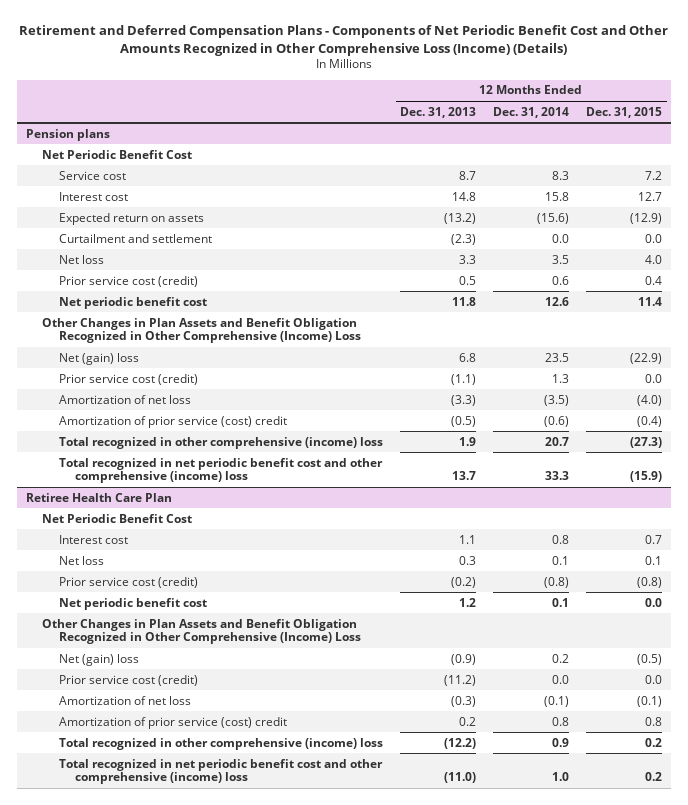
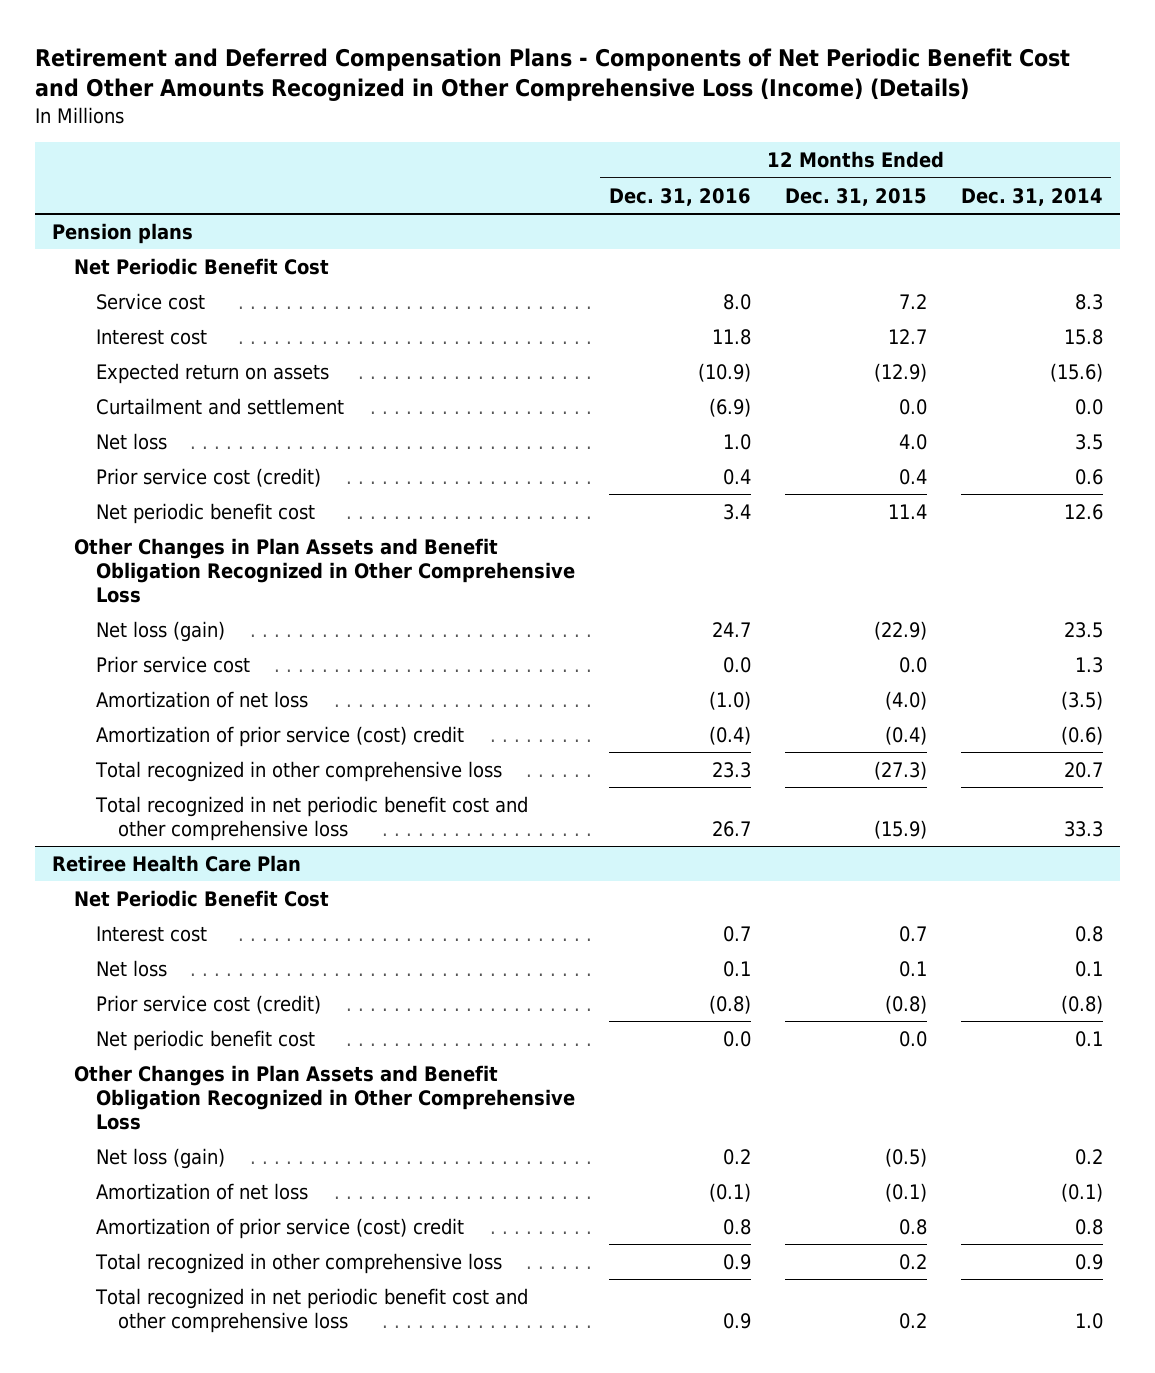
[399,106,476,118] Dec. 31, 2013 -> none
none -> [608,187,751,206] Dec. 31, 2016
[42,317,361,344] Other Changes in Plan Assets and Benefit Obligation Recognized in Other Comprehensive (Income) Loss -> [74,537,576,603] Other Changes in Plan Assets and Benefit Obligation Recognized in Other Comprehensive Loss
[58,352,139,365] Net (gain) loss -> [96,620,226,642] Net loss (gain)
[58,373,198,385] Prior service cost (credit) -> [96,655,251,673] Prior service cost
[58,436,383,449] Total recognized in other comprehensive (income) loss -> [95,760,503,782] Total recognized in other comprehensive loss
[58,457,383,484] Total recognized in net periodic benefit cost and other comprehensive (income) loss -> [95,795,529,841] Total recognized in net periodic benefit cost and other comprehensive loss
[58,674,198,686] Prior service cost (credit) -> none
[42,618,361,645] Other Changes in Plan Assets and Benefit Obligation Recognized in Other Comprehensive (Income) Loss -> [74,1064,576,1130] Other Changes in Plan Assets and Benefit Obligation Recognized in Other Comprehensive Loss
[58,653,139,666] Net (gain) loss -> [96,1147,226,1169] Net loss (gain)
[58,737,383,750] Total recognized in other comprehensive (income) loss -> [95,1252,503,1274] Total recognized in other comprehensive loss
[58,758,383,785] Total recognized in net periodic benefit cost and other comprehensive (income) loss -> [95,1287,529,1333] Total recognized in net periodic benefit cost and other comprehensive loss

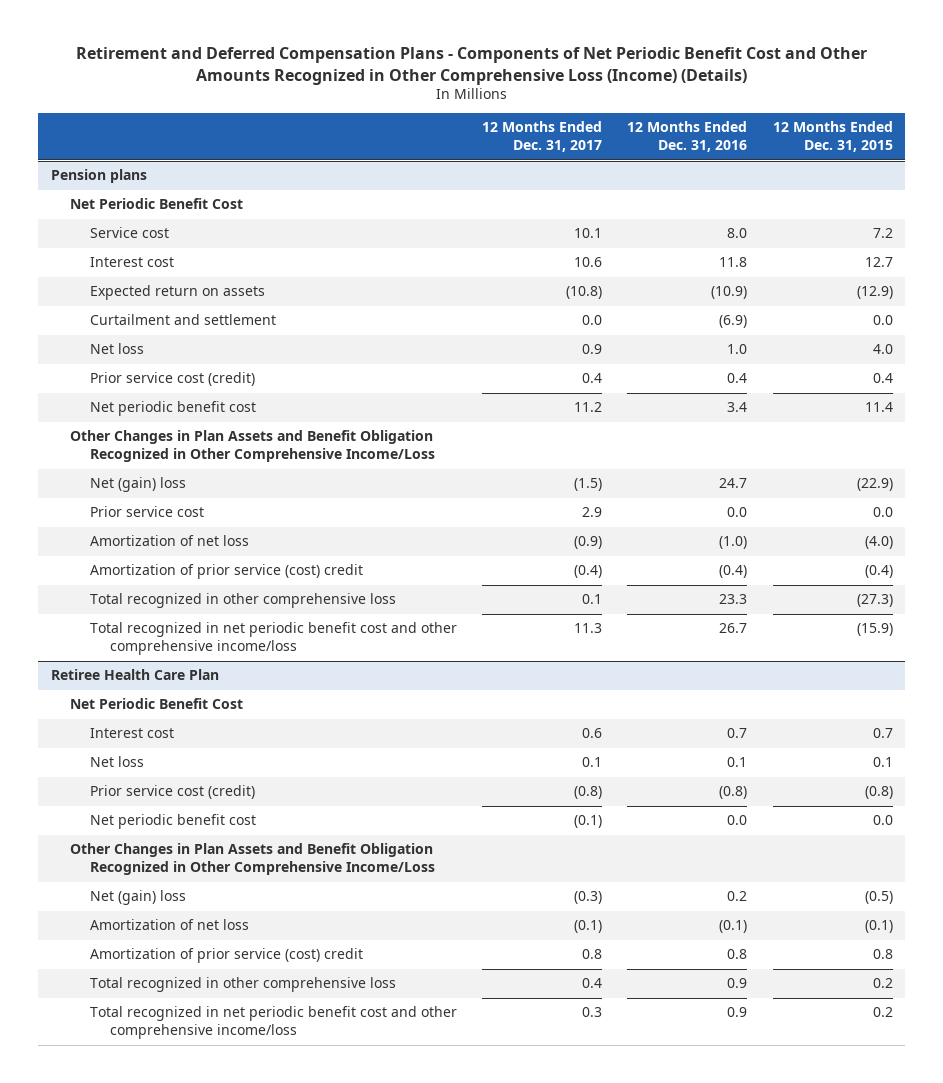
[960,187,1103,206] Dec. 31, 2014 -> none
none -> [482,121,603,153] 12 Months Ended Dec. 31, 2017
[74,537,576,603] Other Changes in Plan Assets and Benefit Obligation Recognized in Other Comprehensive Loss -> [70,430,435,463] Other Changes in Plan Assets and Benefit Obligation Recognized in Other Comprehensive Income/Loss
[96,620,226,642] Net loss (gain) -> [89,477,186,493] Net (gain) loss
[95,795,529,841] Total recognized in net periodic benefit cost and other comprehensive loss -> [89,622,457,656] Total recognized in net periodic benefit cost and other comprehensive income/loss
[74,1064,576,1130] Other Changes in Plan Assets and Benefit Obligation Recognized in Other Comprehensive Loss -> [70,843,435,876] Other Changes in Plan Assets and Benefit Obligation Recognized in Other Comprehensive Income/Loss
[96,1147,226,1169] Net loss (gain) -> [89,890,186,906] Net (gain) loss
[95,1287,529,1333] Total recognized in net periodic benefit cost and other comprehensive loss -> [89,1006,457,1040] Total recognized in net periodic benefit cost and other comprehensive income/loss

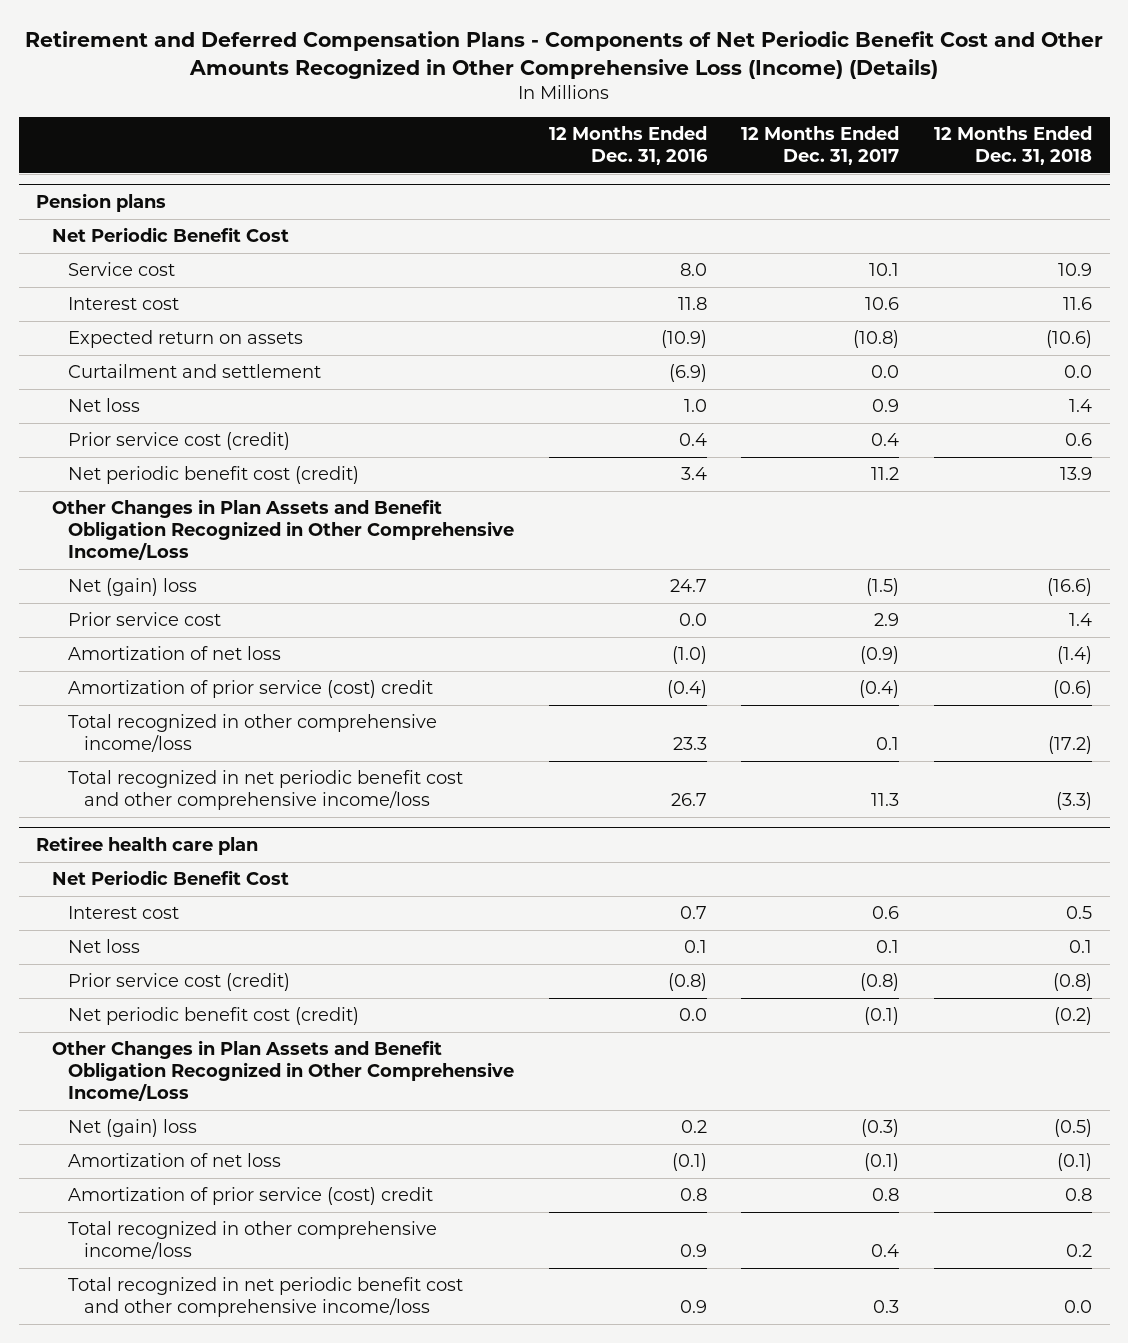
[772,121,893,153] 12 Months Ended Dec. 31, 2015 -> none
none -> [934,126,1093,166] 12 Months Ended Dec. 31, 2018
[89,401,256,417] Net periodic benefit cost -> [67,466,359,485] Net periodic benefit cost (credit)
[89,593,396,609] Total recognized in other comprehensive loss -> [67,714,437,753] Total recognized in other comprehensive income/loss
[50,669,219,681] Retiree Health Care Plan -> [35,836,258,856] Retiree health care plan
[89,814,256,830] Net periodic benefit cost -> [67,1007,359,1026] Net periodic benefit cost (credit)
[89,977,396,993] Total recognized in other comprehensive loss -> [67,1221,437,1260] Total recognized in other comprehensive income/loss

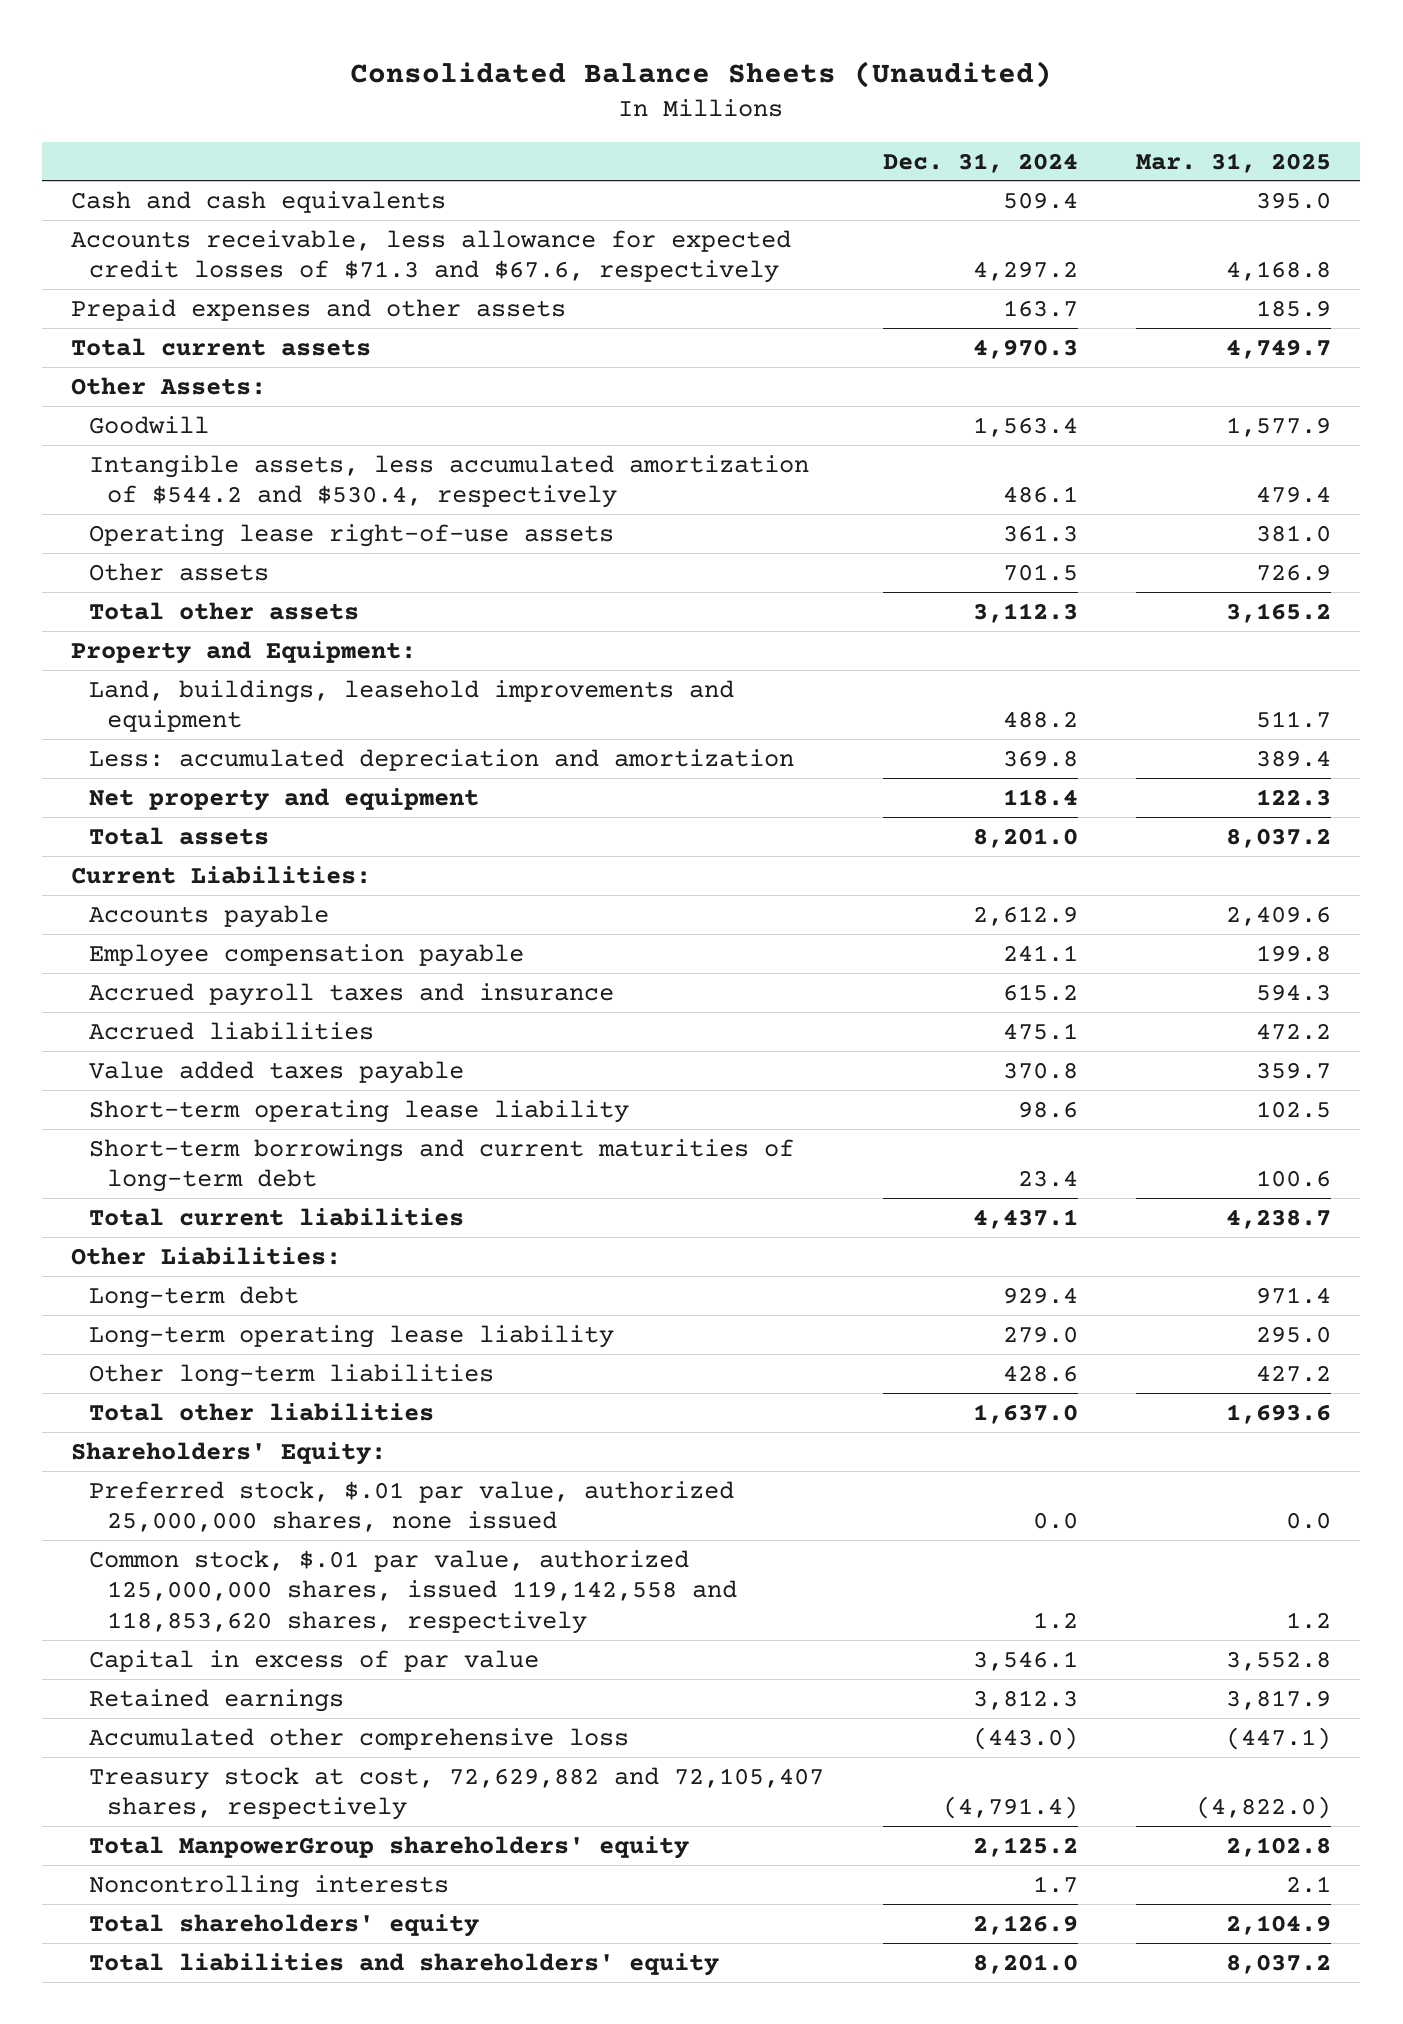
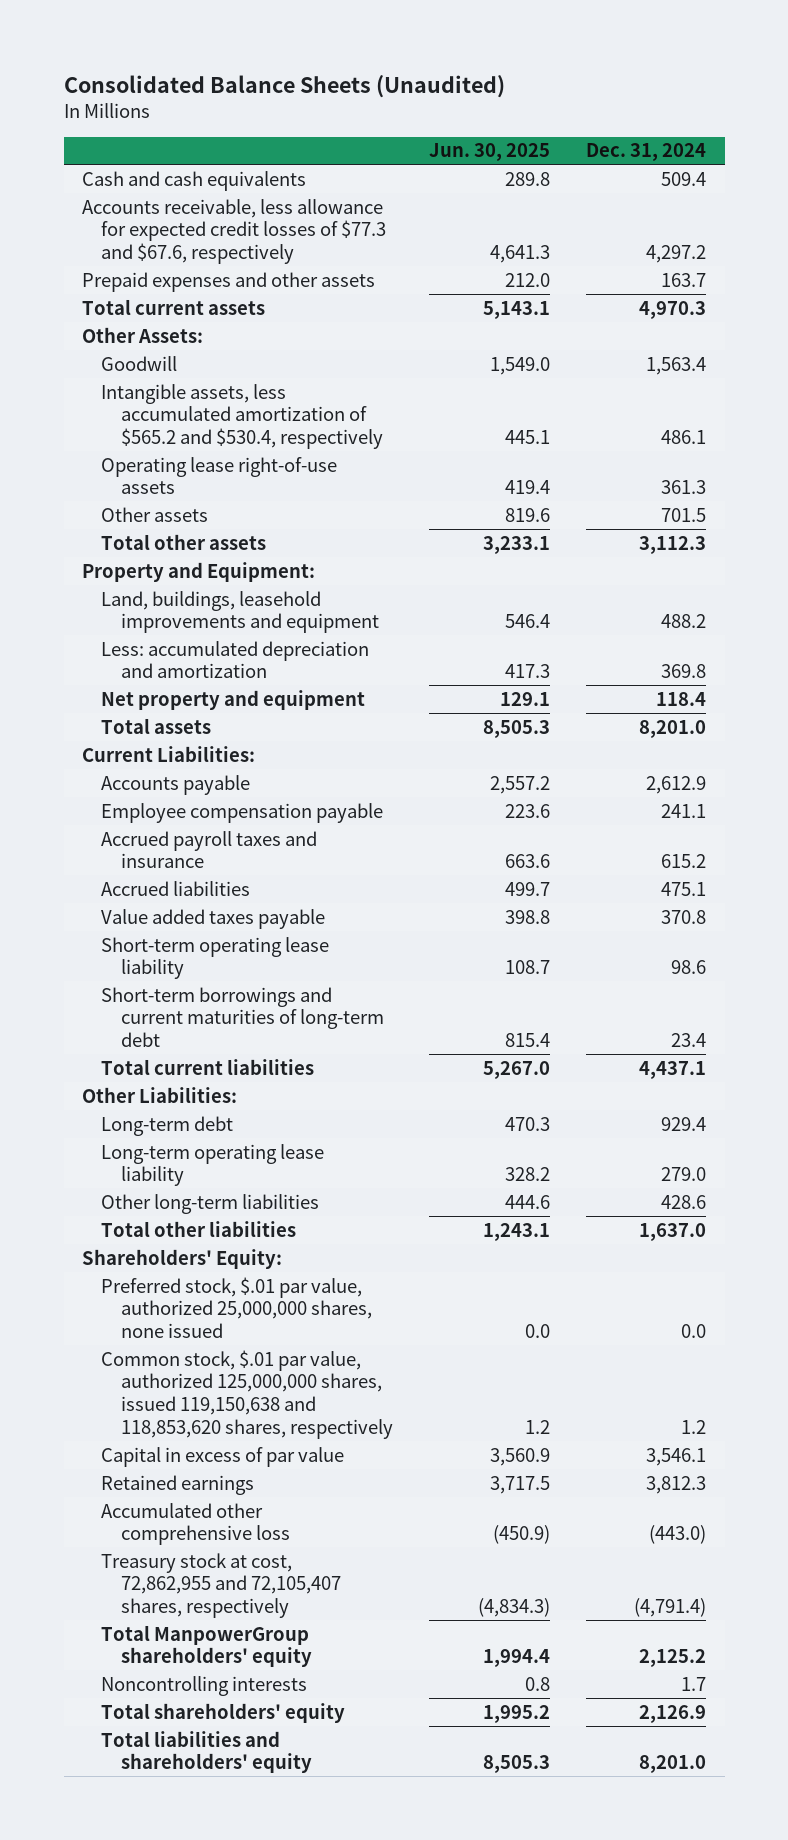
[1136,152,1332,173] Mar. 31, 2025 -> none
none -> [429,143,551,162] Jun. 30, 2025
[71,229,792,284] Accounts receivable, less allowance for expected credit losses of $71.3 and $67.6, respectively -> [81,198,387,265] Accounts receivable, less allowance for expected credit losses of $77.3 and $67.6, respectively
[89,454,810,509] Intangible assets, less accumulated amortization of $544.2 and $530.4, respectively -> [101,383,383,450] Intangible assets, less accumulated amortization of $565.2 and $530.4, respectively
[89,1549,738,1634] Common stock, $.01 par value, authorized 125,000,000 shares, issued 119,142,558 and 118,853,620 shares, respectively -> [101,1349,393,1440] Common stock, $.01 par value, authorized 125,000,000 shares, issued 119,150,638 and 118,853,620 shares, respectively
[89,1766,825,1821] Treasury stock at cost, 72,629,882 and 72,105,407 shares, respectively -> [101,1552,341,1619] Treasury stock at cost, 72,862,955 and 72,105,407 shares, respectively

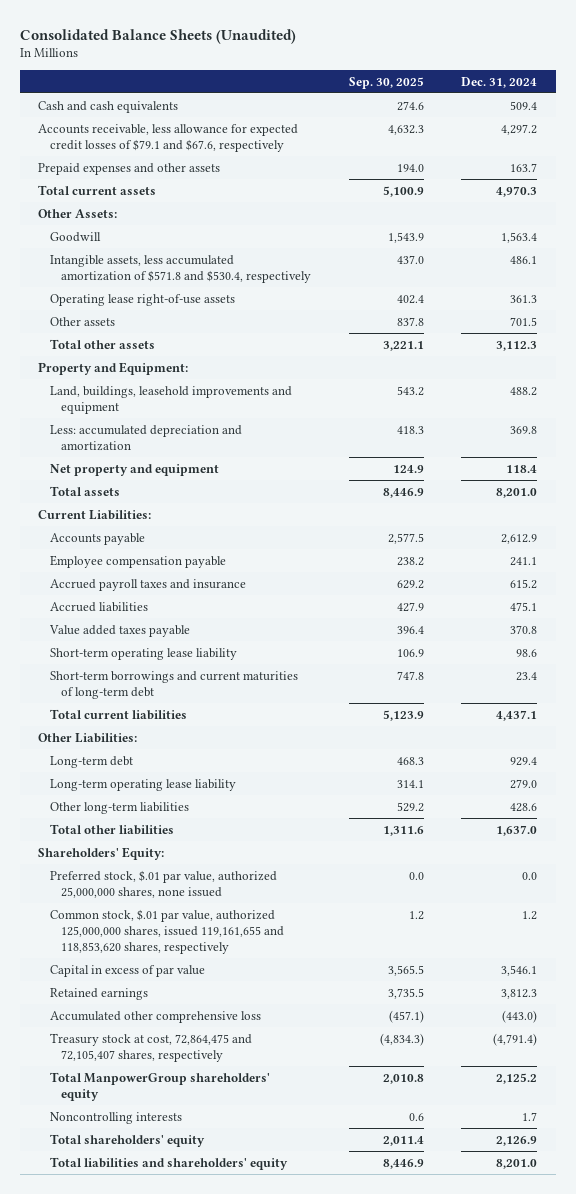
[429,143,551,162] Jun. 30, 2025 -> none
none -> [348,76,424,89] Sep. 30, 2025
[81,198,387,265] Accounts receivable, less allowance for expected credit losses of $77.3 and $67.6, respectively -> [38,123,299,152] Accounts receivable, less allowance for expected credit losses of $79.1 and $67.6, respectively
[101,383,383,450] Intangible assets, less accumulated amortization of $565.2 and $530.4, respectively -> [49,254,312,283] Intangible assets, less accumulated amortization of $571.8 and $530.4, respectively
[101,1349,393,1440] Common stock, $.01 par value, authorized 125,000,000 shares, issued 119,150,638 and 118,853,620 shares, respectively -> [49,908,285,954] Common stock, $.01 par value, authorized 125,000,000 shares, issued 119,161,655 and 118,853,620 shares, respectively
[101,1552,341,1619] Treasury stock at cost, 72,862,955 and 72,105,407 shares, respectively -> [49,1032,252,1062] Treasury stock at cost, 72,864,475 and 72,105,407 shares, respectively

